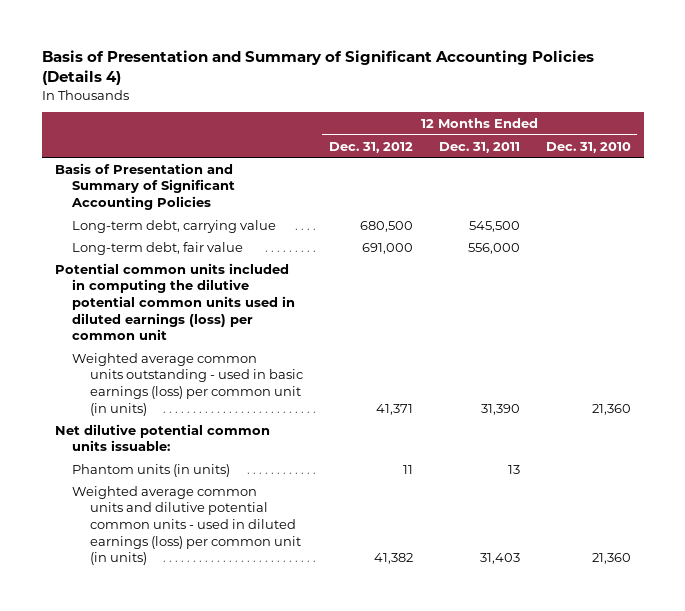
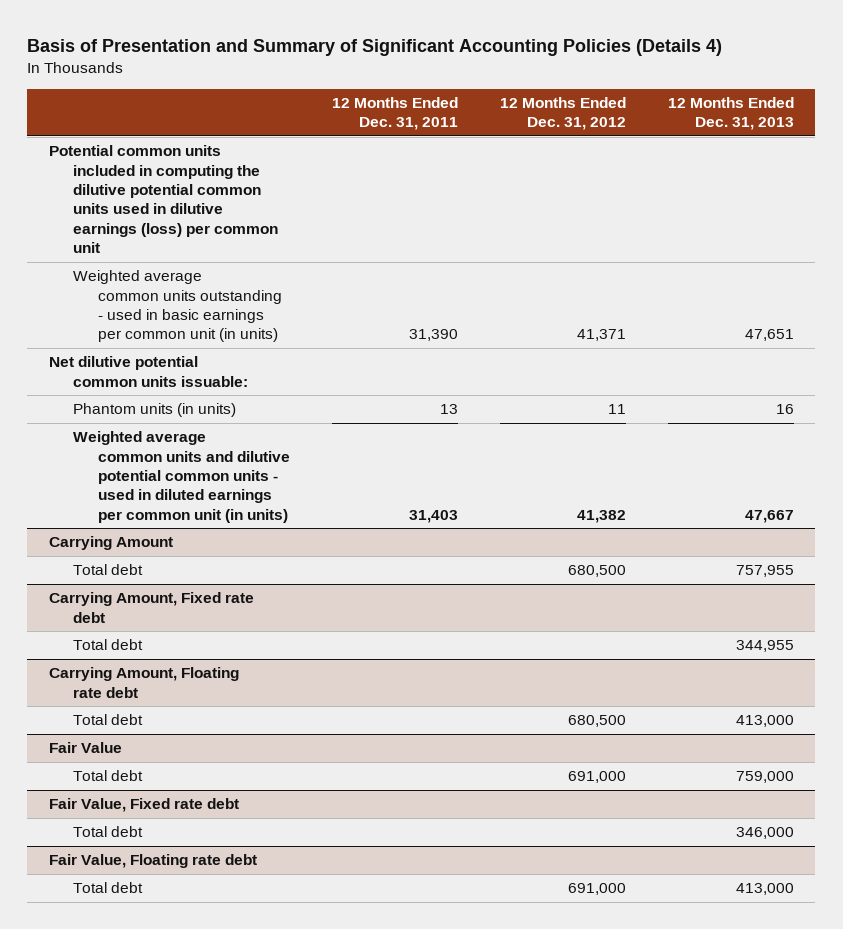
[545,141,631,153] Dec. 31, 2010 -> none
none -> [668,96,795,131] 12 Months Ended Dec. 31, 2013
[54,162,236,210] Basis of Presentation and Summary of Significant Accounting Policies -> none
[72,219,277,233] Long-term debt, carrying value -> none
[72,241,244,255] Long-term debt, fair value -> none
[54,262,296,341] Potential common units included in computing the dilutive potential common units used in diluted earnings (loss) per common unit -> [48,145,279,254] Potential common units included in computing the dilutive potential common units used in dilutive earnings (loss) per common unit
[72,352,304,416] Weighted average common units outstanding - used in basic earnings (loss) per common unit (in units) -> [73,270,282,343] Weighted average common units outstanding - used in basic earnings per common unit (in units)
[72,485,302,566] Weighted average common units and dilutive potential common units - used in diluted earnings (loss) per common unit (in units) -> [73,431,290,523] Weighted average common units and dilutive potential common units - used in diluted earnings per common unit (in units)
none -> [48,536,173,551] Carrying Amount
none -> [73,564,144,576] Total debt
none -> [48,592,254,623] Carrying Amount, Fixed rate debt
none -> [73,639,144,651] Total debt
none -> [48,667,239,698] Carrying Amount, Floating rate debt
none -> [73,714,144,726] Total debt
none -> [48,742,122,754] Fair Value
none -> [73,770,144,782] Total debt
none -> [48,798,239,813] Fair Value, Fixed rate debt
none -> [73,826,144,838] Total debt
none -> [48,854,257,869] Fair Value, Floating rate debt
none -> [73,882,144,894] Total debt

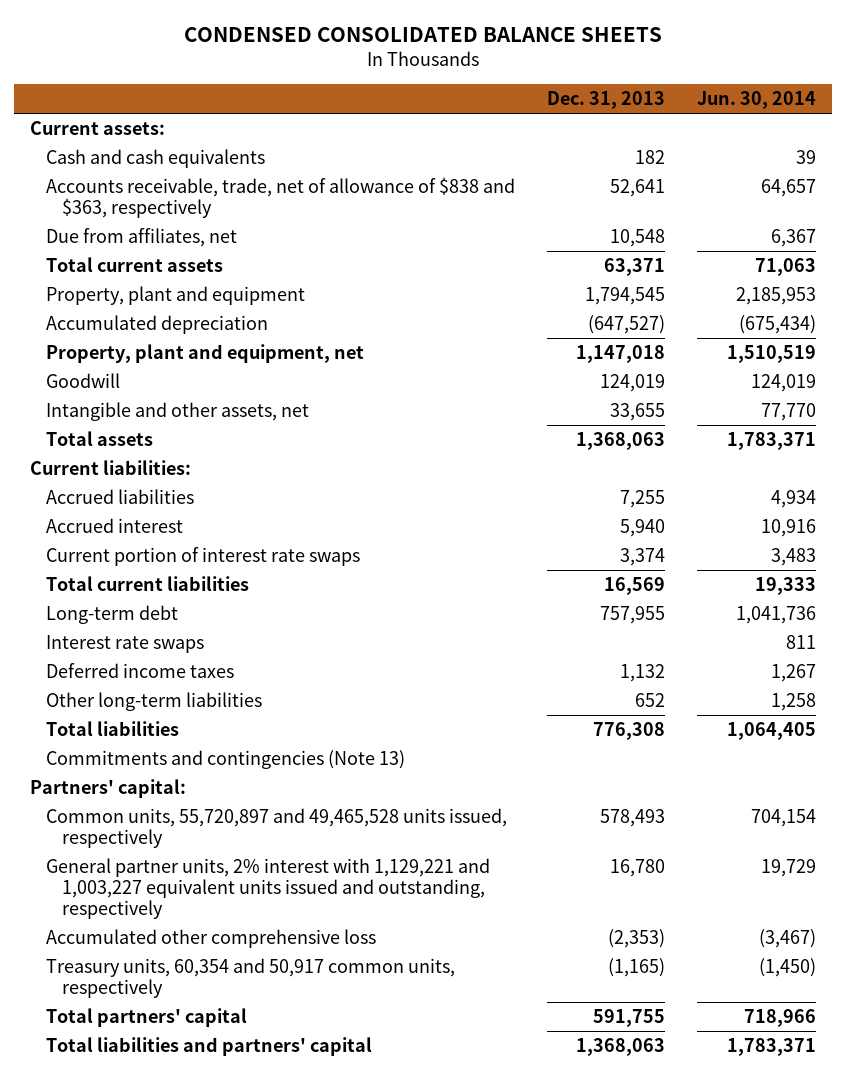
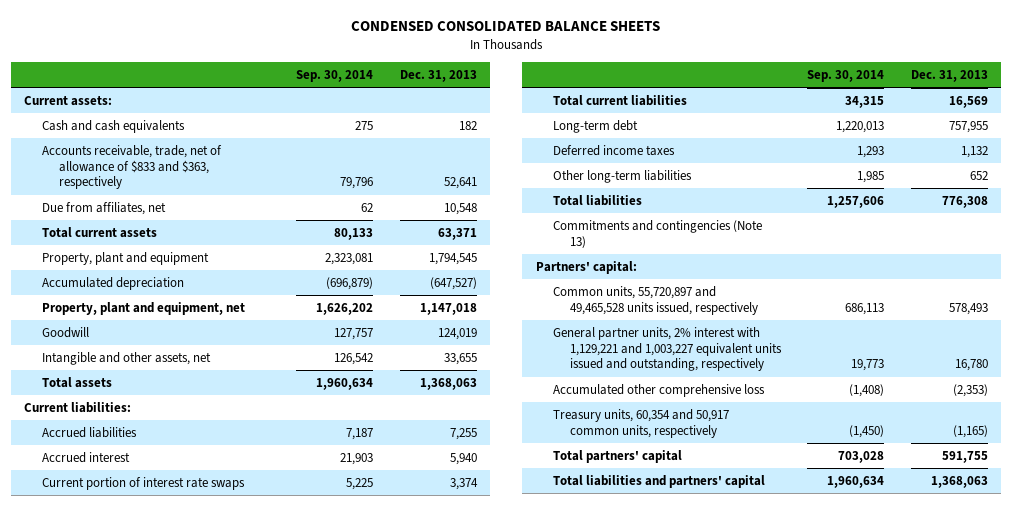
[697,91,817,110] Jun. 30, 2014 -> none
none -> [296,70,374,83] Sep. 30, 2014
[46,177,516,219] Accounts receivable, trade, net of allowance of $838 and $363, respectively -> [41,144,222,190] Accounts receivable, trade, net of allowance of $833 and $363, respectively
[46,635,205,654] Interest rate swaps -> none

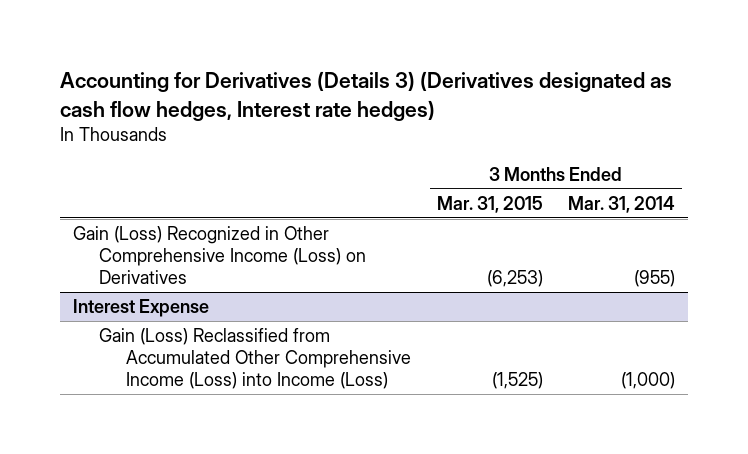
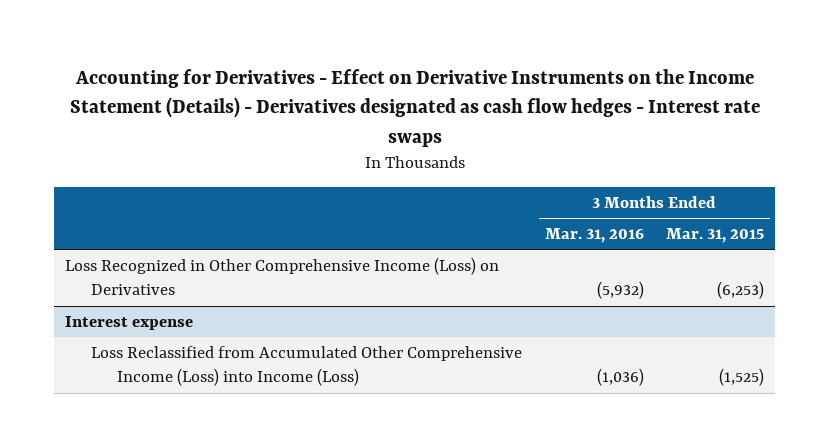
[60,71,673,121] Accounting for Derivatives (Details 3) (Derivatives designated as cash flow hedges, Interest rate hedges) -> [69,68,760,147] Accounting for Derivatives - Effect on Derivative Instruments on the Income Statement (Details) - Derivatives designated as cash flow hedges - Interest rate swaps
[568,195,676,213] Mar. 31, 2014 -> none
none -> [544,228,644,244] Mar. 31, 2016
[72,226,367,285] Gain (Loss) Recognized in Other Comprehensive Income (Loss) on Derivatives -> [65,256,500,296] Loss Recognized in Other Comprehensive Income (Loss) on Derivatives
[72,299,209,318] Interest Expense -> [65,315,194,330] Interest expense
[99,328,411,390] Gain (Loss) Reclassified from Accumulated Other Comprehensive Income (Loss) into Income (Loss) -> [91,345,523,387] Loss Reclassified from Accumulated Other Comprehensive Income (Loss) into Income (Loss)

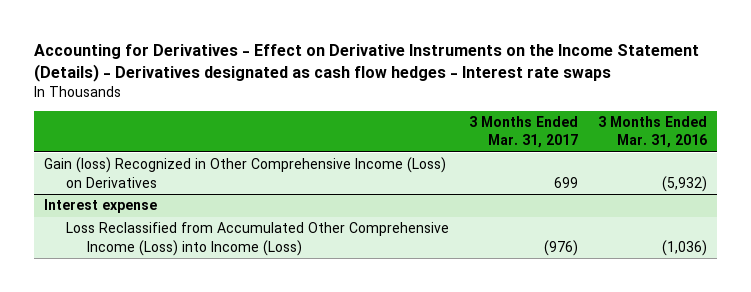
[666,228,765,244] Mar. 31, 2015 -> none
none -> [468,116,578,149] 3 Months Ended Mar. 31, 2017
[65,256,500,296] Loss Recognized in Other Comprehensive Income (Loss) on Derivatives -> [44,157,447,188] Gain (loss) Recognized in Other Comprehensive Income (Loss) on Derivatives

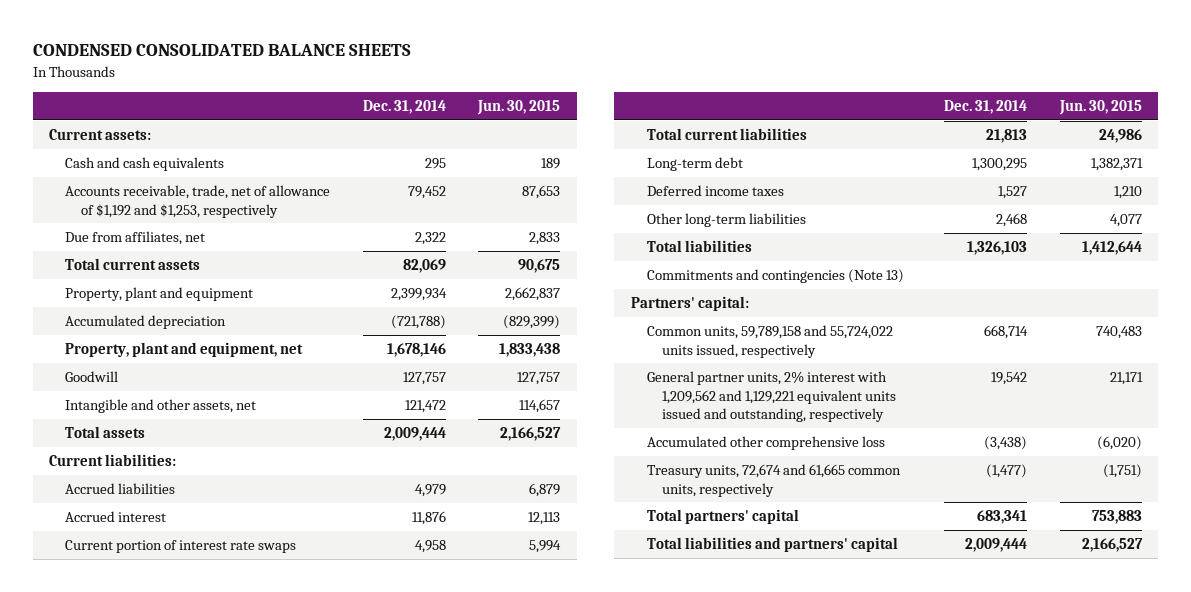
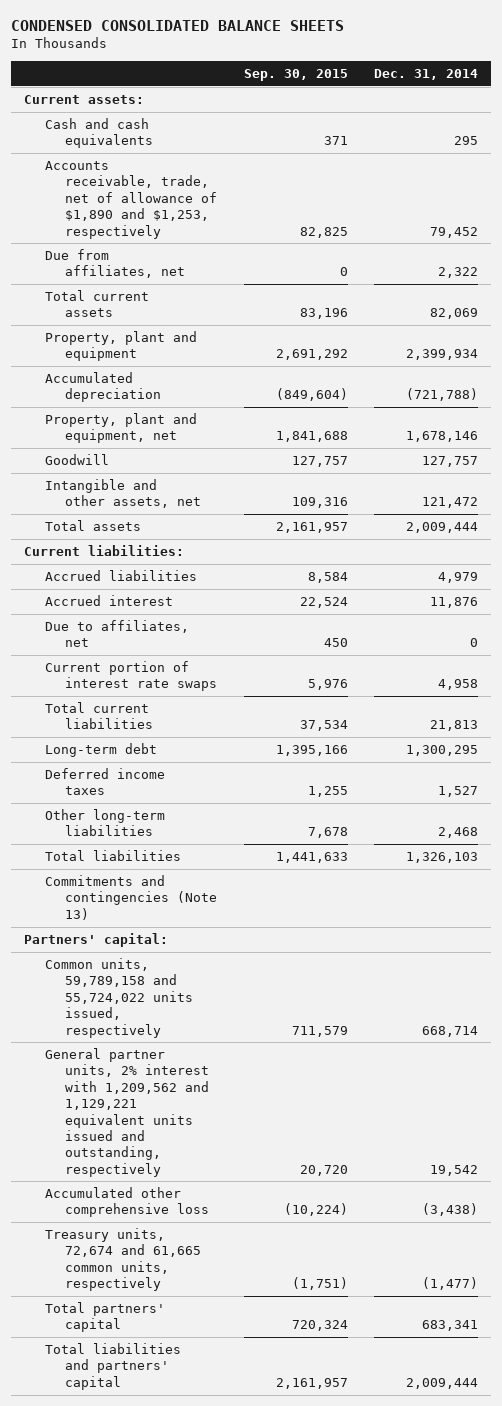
[477,99,561,115] Jun. 30, 2015 -> none
none -> [243,69,348,82] Sep. 30, 2015
[65,185,331,218] Accounts receivable, trade, net of allowance of $1,192 and $1,253, respectively -> [44,161,218,239] Accounts receivable, trade, net of allowance of $1,890 and $1,253, respectively
none -> [44,620,189,648] Due to affiliates, net

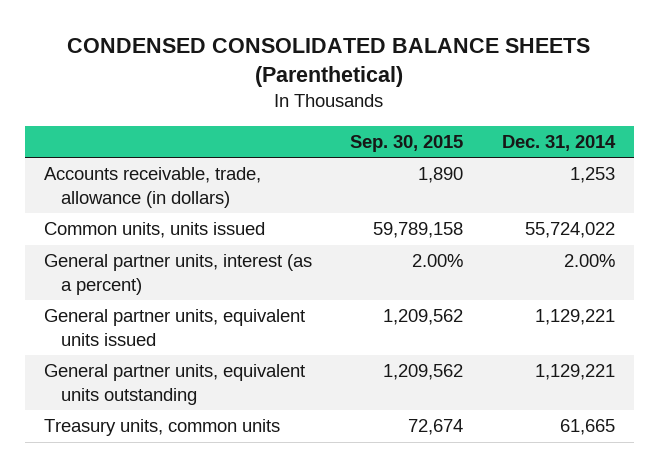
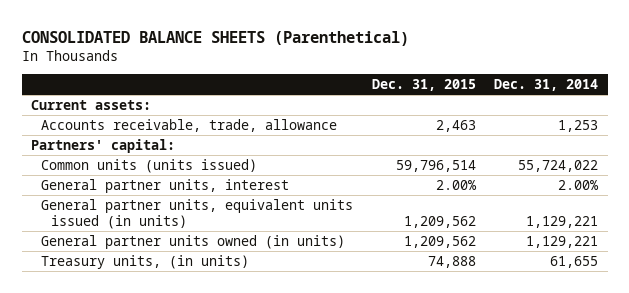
[67,38,591,88] CONDENSED CONSOLIDATED BALANCE SHEETS (Parenthetical) -> [21,30,409,46] CONSOLIDATED BALANCE SHEETS (Parenthetical)
[350,134,464,152] Sep. 30, 2015 -> none
none -> [371,78,476,91] Dec. 31, 2015
none -> [31,99,152,110] Current assets:
[43,167,261,208] Accounts receivable, trade, allowance (in dollars) -> [41,118,338,132] Accounts receivable, trade, allowance
none -> [31,138,176,153] Partners' capital:
[43,222,265,239] Common units, units issued -> [41,158,258,173] Common units (units issued)
[43,254,312,295] General partner units, interest (as a percent) -> [41,178,290,193] General partner units, interest
[43,309,305,346] General partner units, equivalent units issued -> [41,198,354,229] General partner units, equivalent units issued (in units)
[43,364,305,405] General partner units, equivalent units outstanding -> [41,234,346,249] General partner units owned (in units)
[43,419,280,437] Treasury units, common units -> [41,254,250,269] Treasury units, (in units)
[559,419,615,436] 61,665 -> [550,255,599,268] 61,655

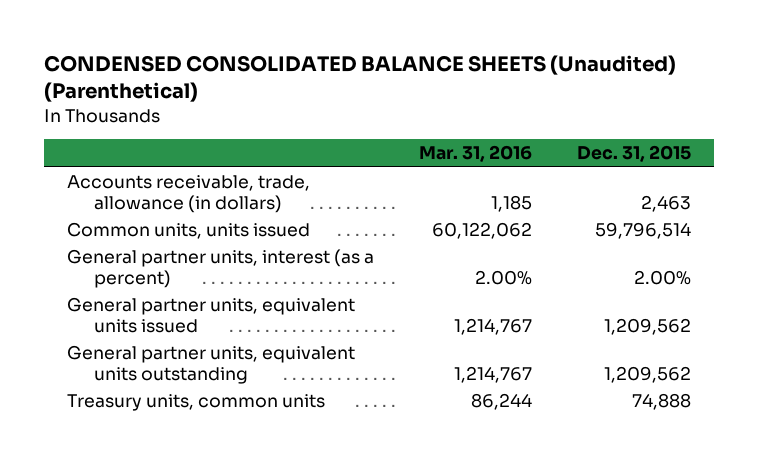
[21,30,409,46] CONSOLIDATED BALANCE SHEETS (Parenthetical) -> [43,55,676,103] CONDENSED CONSOLIDATED BALANCE SHEETS (Unaudited) (Parenthetical)
[494,78,599,91] Dec. 31, 2014 -> none
none -> [418,145,532,163] Mar. 31, 2016
[31,99,152,110] Current assets: -> none
[31,138,176,153] Partners' capital: -> none
[41,118,338,132] Accounts receivable, trade, allowance -> [66,175,310,213] Accounts receivable, trade, allowance (in dollars)
[41,158,258,173] Common units (units issued) -> [66,222,310,240] Common units, units issued
[41,178,290,193] General partner units, interest -> [66,249,374,288] General partner units, interest (as a percent)
[41,198,354,229] General partner units, equivalent units issued (in units) -> [66,297,355,333] General partner units, equivalent units issued
[41,234,346,249] General partner units owned (in units) -> [66,345,355,384] General partner units, equivalent units outstanding
[41,254,250,269] Treasury units, (in units) -> [66,394,325,412] Treasury units, common units

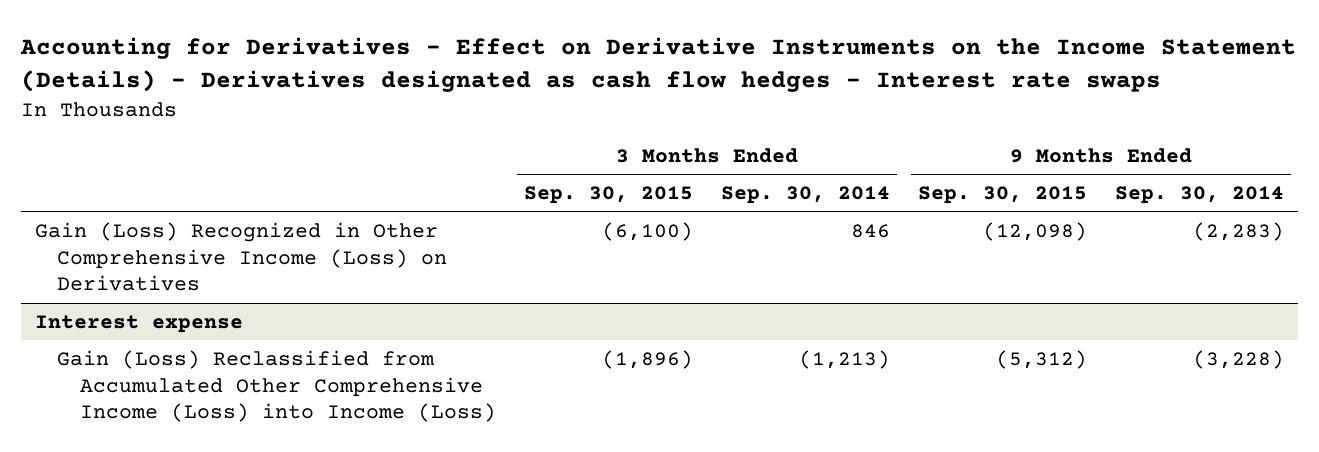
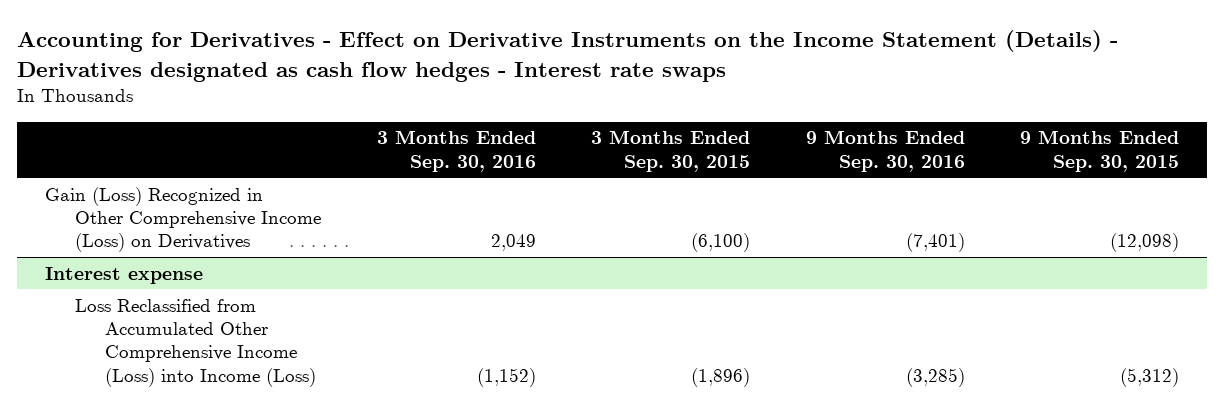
[720,185,890,204] Sep. 30, 2014 -> none
[1114,185,1284,204] Sep. 30, 2014 -> none
none -> [376,130,536,172] 3 Months Ended Sep. 30, 2016
none -> [805,130,965,172] 9 Months Ended Sep. 30, 2016
[57,349,496,423] Gain (Loss) Reclassified from Accumulated Other Comprehensive Income (Loss) into Income (Loss) -> [74,298,316,387] Loss Reclassified from Accumulated Other Comprehensive Income (Loss) into Income (Loss)

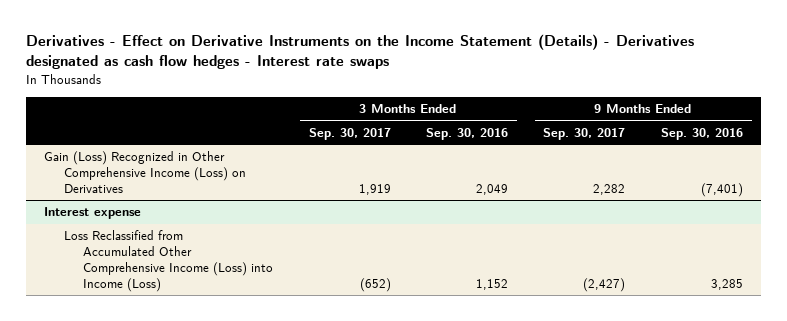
[17,29,1119,82] Accounting for Derivatives - Effect on Derivative Instruments on the Income Statement (Details) - Derivatives designated as cash flow hedges - Interest rate swaps -> [26,34,695,70] Derivatives - Effect on Derivative Instruments on the Income Statement (Details) - Derivatives designated as cash flow hedges - Interest rate swaps
[591,130,751,172] 3 Months Ended Sep. 30, 2015 -> none
[1020,130,1180,172] 9 Months Ended Sep. 30, 2015 -> none
none -> [308,127,391,140] Sep. 30, 2017
none -> [543,127,626,140] Sep. 30, 2017
[476,367,536,387] (1,152) -> [476,278,509,290] 1,152
[905,367,965,387] (3,285) -> [710,278,743,290] 3,285

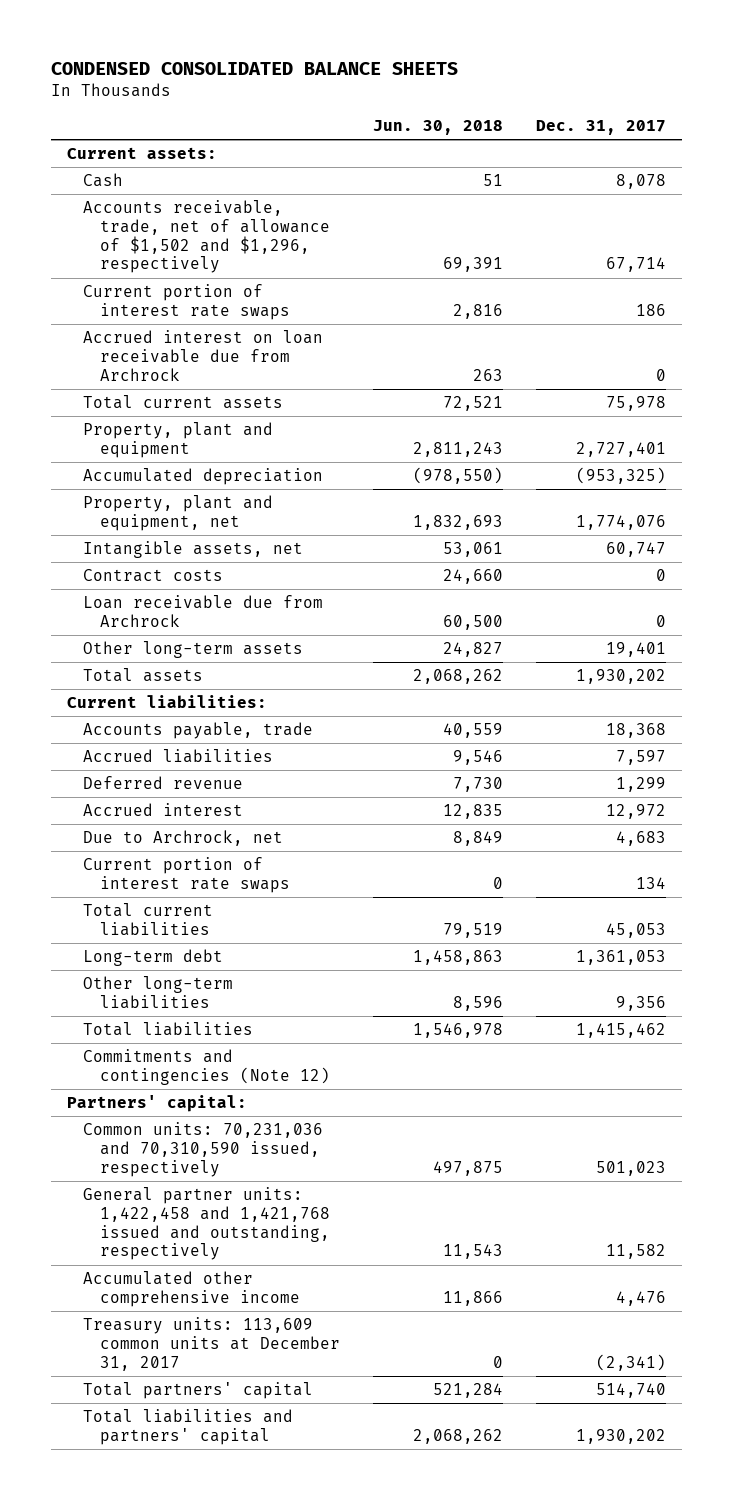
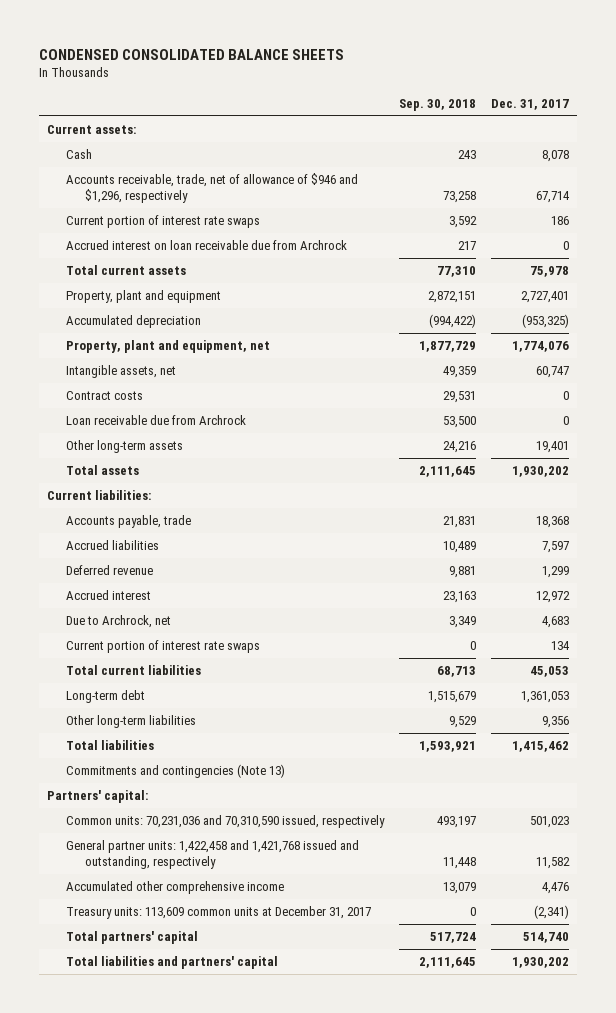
[372,120,503,136] Jun. 30, 2018 -> none
none -> [398,98,476,111] Sep. 30, 2018
[83,200,330,274] Accounts receivable, trade, net of allowance of $1,502 and $1,296, respectively -> [65,173,358,203] Accounts receivable, trade, net of allowance of $946 and $1,296, respectively
[83,1049,330,1085] Commitments and contingencies (Note 12) -> [65,764,285,779] Commitments and contingencies (Note 13)

